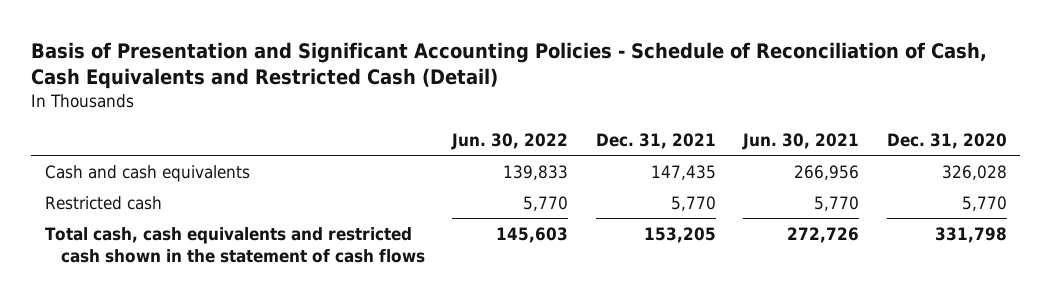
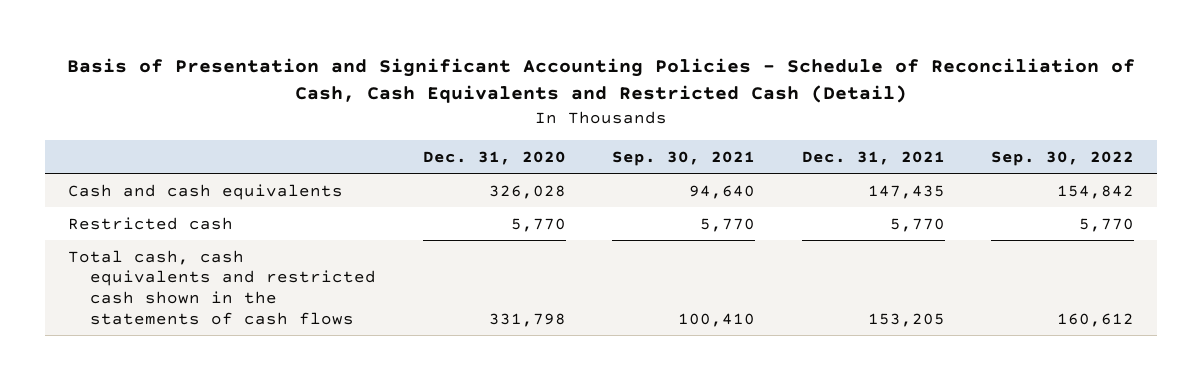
[451,133,569,151] Jun. 30, 2022 -> none
[742,133,860,151] Jun. 30, 2021 -> none
none -> [612,150,756,166] Sep. 30, 2021
none -> [991,150,1135,166] Sep. 30, 2022
[44,226,425,263] Total cash, cash equivalents and restricted cash shown in the statement of cash flows -> [67,249,377,326] Total cash, cash equivalents and restricted cash shown in the statements of cash flows

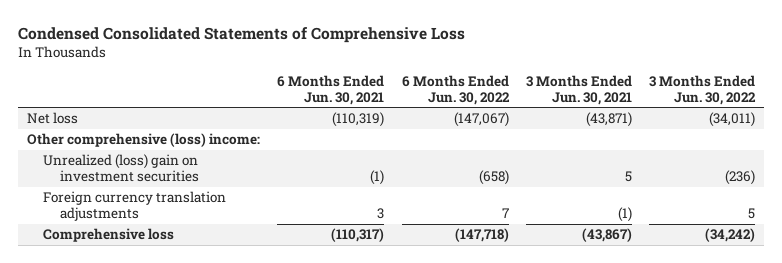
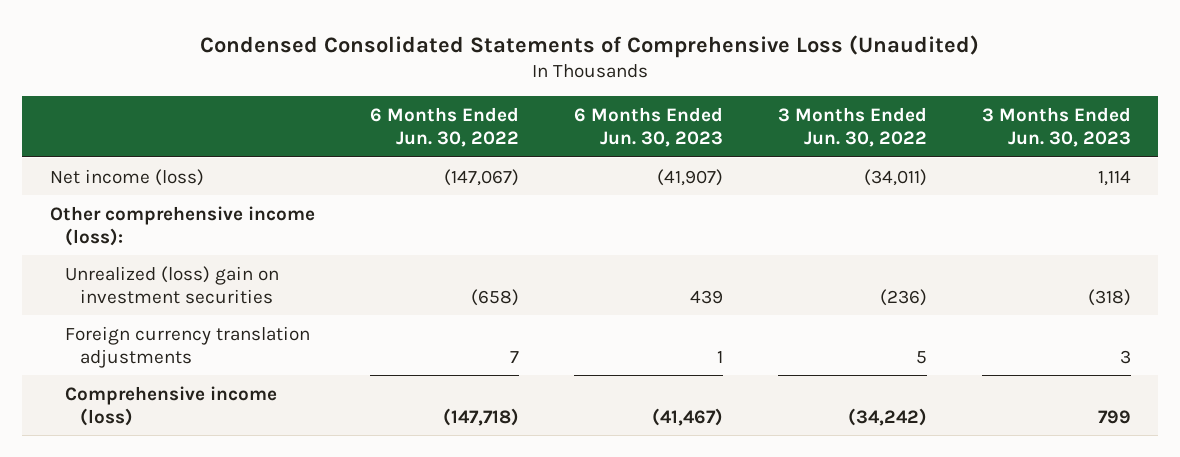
[18,27,466,44] Condensed Consolidated Statements of Comprehensive Loss -> [200,34,980,58] Condensed Consolidated Statements of Comprehensive Loss (Unaudited)
[277,74,385,105] 6 Months Ended Jun. 30, 2021 -> none
[525,74,632,105] 3 Months Ended Jun. 30, 2021 -> none
none -> [573,106,723,148] 6 Months Ended Jun. 30, 2023
none -> [981,106,1131,148] 3 Months Ended Jun. 30, 2023
[26,112,78,125] Net loss -> [49,168,204,186] Net income (loss)
[26,133,260,148] Other comprehensive (loss) income: -> [49,205,315,246] Other comprehensive income (loss):
[43,228,175,243] Comprehensive loss -> [64,385,277,426] Comprehensive income (loss)

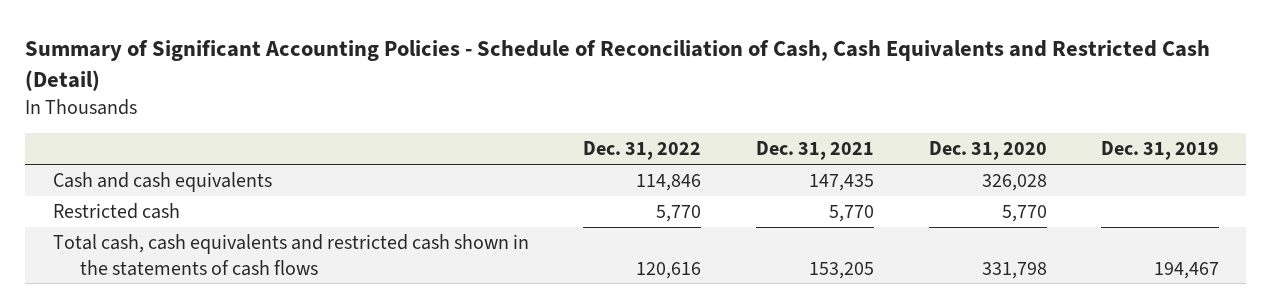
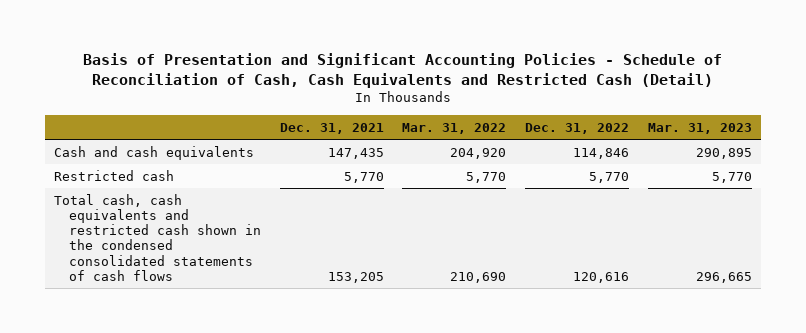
[25,40,1211,91] Summary of Significant Accounting Policies - Schedule of Reconciliation of Cash, Cash Equivalents and Restricted Cash (Detail) -> [83,53,723,89] Basis of Presentation and Significant Accounting Policies - Schedule of Reconciliation of Cash, Cash Equivalents and Restricted Cash (Detail)
[928,141,1047,161] Dec. 31, 2020 -> none
[1101,141,1220,161] Dec. 31, 2019 -> none
none -> [402,122,507,134] Mar. 31, 2022
none -> [647,122,752,134] Mar. 31, 2023
[52,233,529,276] Total cash, cash equivalents and restricted cash shown in the statements of cash flows -> [54,193,261,282] Total cash, cash equivalents and restricted cash shown in the condensed consolidated statements of cash flows

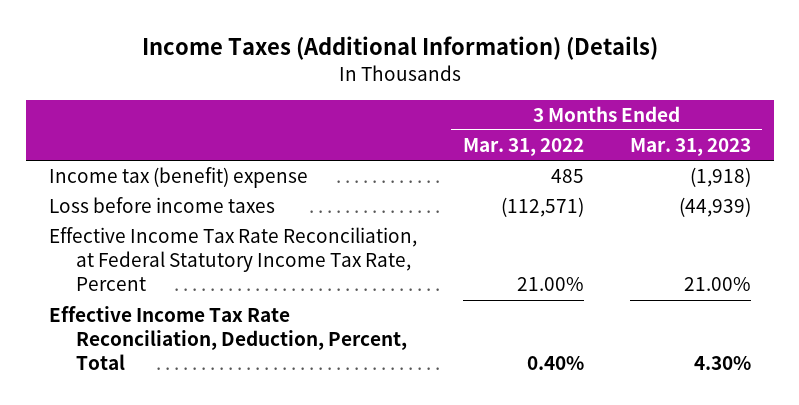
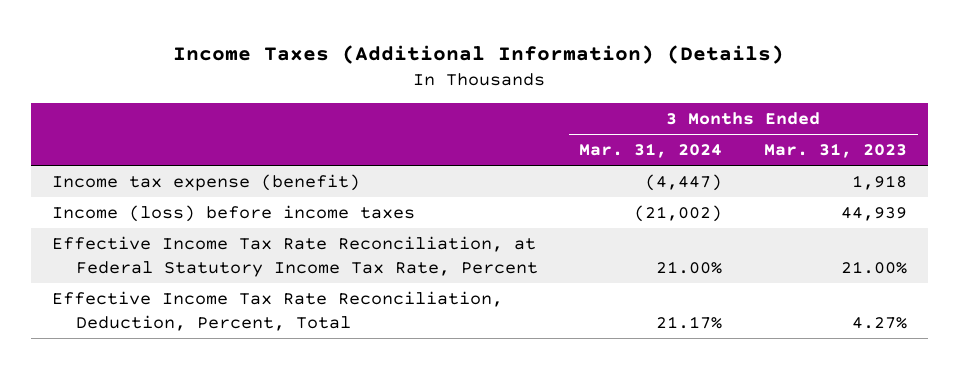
[462,138,584,157] Mar. 31, 2022 -> none
none -> [579,143,723,159] Mar. 31, 2024
[48,167,308,189] Income tax (benefit) expense -> [51,174,360,192] Income tax expense (benefit)
[689,167,751,188] (1,918) -> [852,175,908,191] 1,918
[48,197,275,214] Loss before income taxes -> [51,205,415,223] Income (loss) before income taxes
[678,197,751,218] (44,939) -> [841,207,908,222] 44,939
[693,356,751,371] 4.30% -> [852,316,908,329] 4.27%

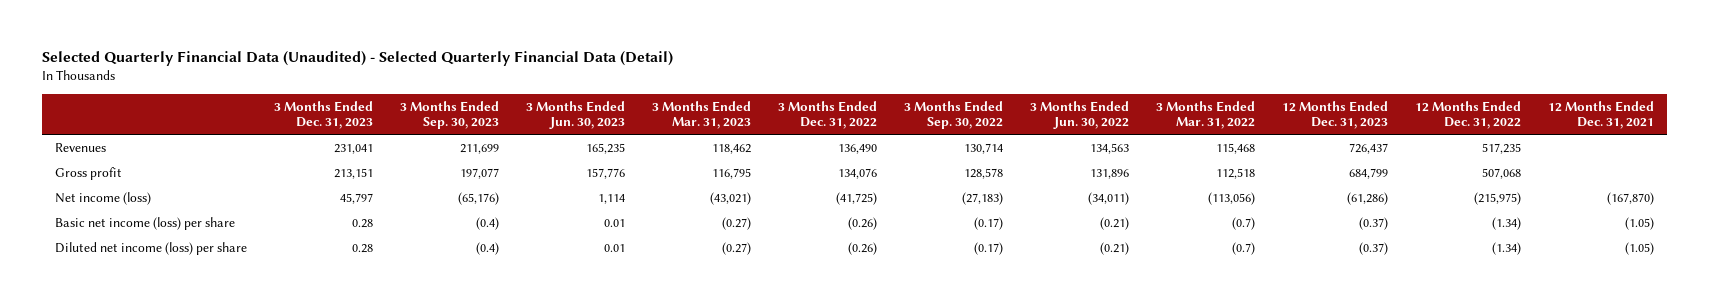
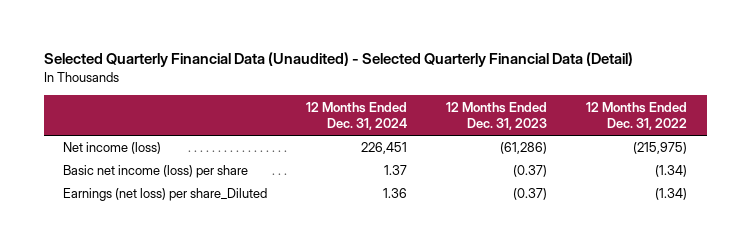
[274,100,374,130] 3 Months Ended Dec. 31, 2023 -> none
[400,100,500,130] 3 Months Ended Sep. 30, 2023 -> none
[525,100,625,130] 3 Months Ended Jun. 30, 2023 -> none
[651,100,751,130] 3 Months Ended Mar. 31, 2023 -> none
[777,100,877,130] 3 Months Ended Dec. 31, 2022 -> none
[903,100,1003,130] 3 Months Ended Sep. 30, 2022 -> none
[1029,100,1129,130] 3 Months Ended Jun. 30, 2022 -> none
[1155,100,1255,130] 3 Months Ended Mar. 31, 2022 -> none
[1547,100,1654,130] 12 Months Ended Dec. 31, 2021 -> none
none -> [306,101,408,131] 12 Months Ended Dec. 31, 2024
[55,142,107,152] Revenues -> none
[55,166,123,180] Gross profit -> none
[55,241,248,255] Diluted net income (loss) per share -> [63,188,268,202] Earnings (net loss) per share_Diluted

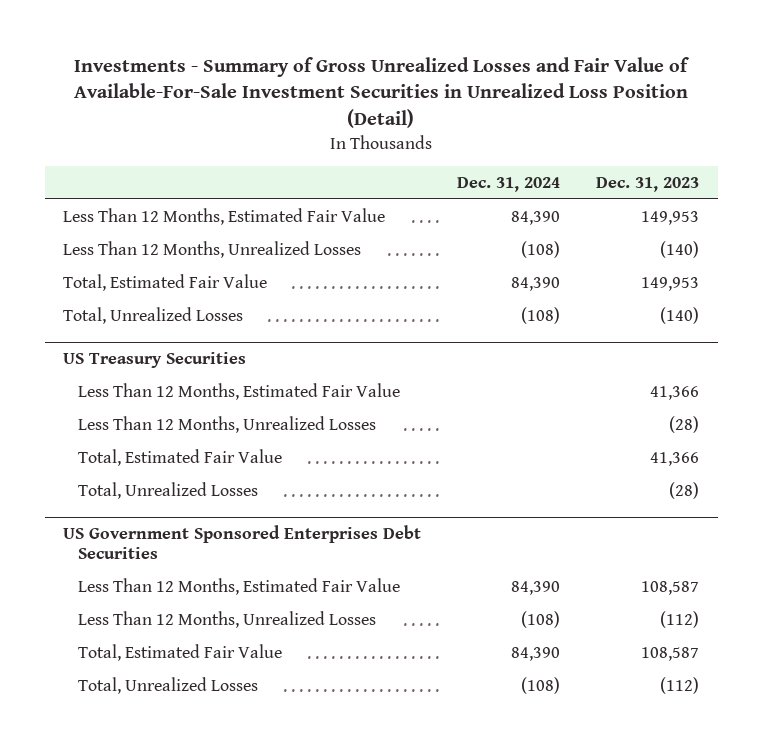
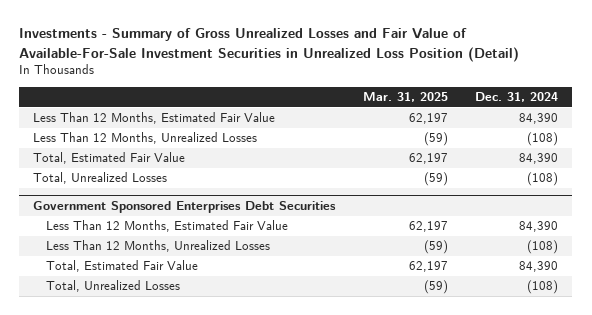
[596,176,700,192] Dec. 31, 2023 -> none
none -> [362,92,448,103] Mar. 31, 2025
[62,351,246,368] US Treasury Securities -> none
[77,382,400,400] Less Than 12 Months, Estimated Fair Value -> none
[77,415,376,433] Less Than 12 Months, Unrealized Losses -> none
[77,448,282,466] Total, Estimated Fair Value -> none
[77,481,258,499] Total, Unrealized Losses -> none
[62,524,421,559] US Government Sponsored Enterprises Debt Securities -> [33,201,337,214] Government Sponsored Enterprises Debt Securities

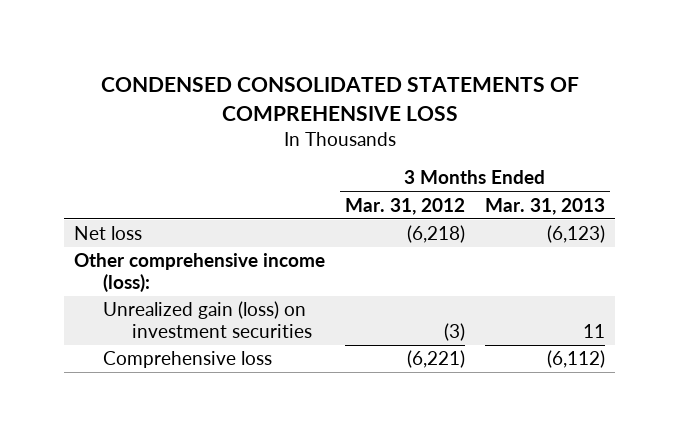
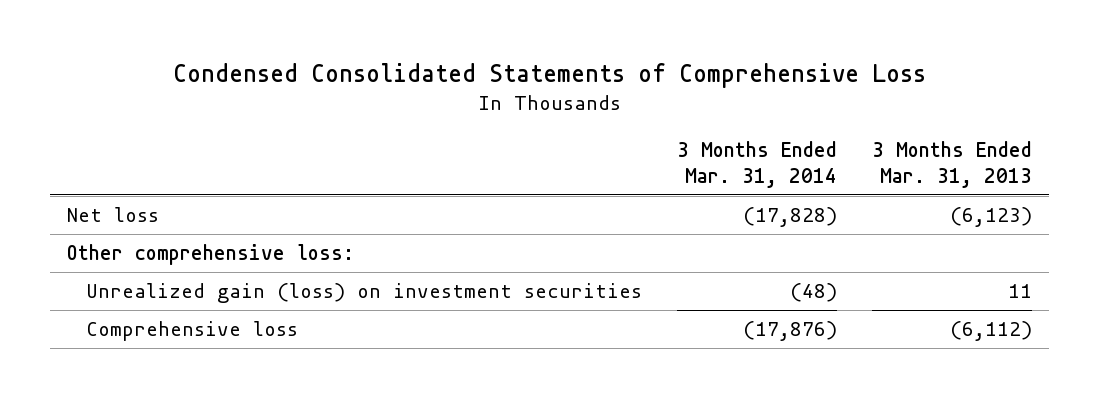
[100,77,579,121] CONDENSED CONSOLIDATED STATEMENTS OF COMPREHENSIVE LOSS -> [172,62,926,88] Condensed Consolidated Statements of Comprehensive Loss
[345,197,466,215] Mar. 31, 2012 -> none
none -> [676,140,837,188] 3 Months Ended Mar. 31, 2014
[73,253,325,293] Other comprehensive income (loss): -> [67,244,355,266] Other comprehensive loss:

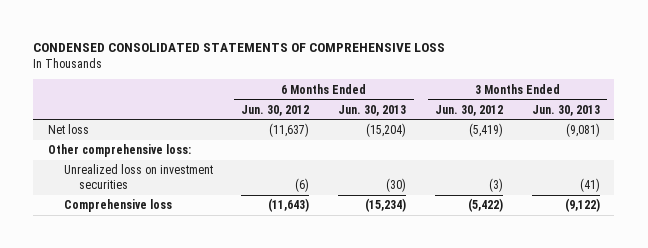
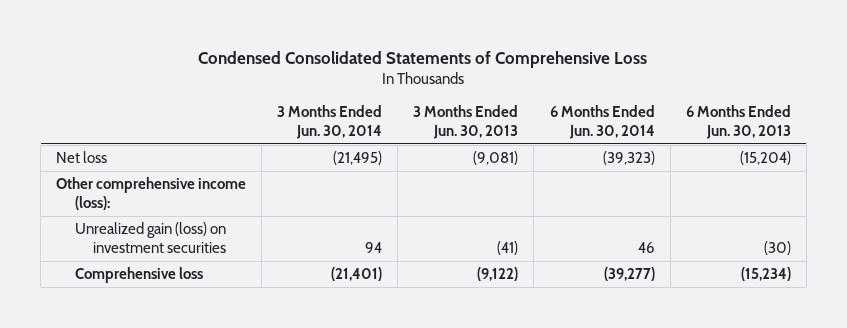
[33,42,446,52] CONDENSED CONSOLIDATED STATEMENTS OF COMPREHENSIVE LOSS -> [198,50,648,68] Condensed Consolidated Statements of Comprehensive Loss
[241,104,310,116] Jun. 30, 2012 -> none
[435,104,504,116] Jun. 30, 2012 -> none
none -> [277,104,383,139] 3 Months Ended Jun. 30, 2014
none -> [549,104,655,139] 6 Months Ended Jun. 30, 2014
[47,144,191,158] Other comprehensive loss: -> [56,177,247,211] Other comprehensive income (loss):
[63,164,213,190] Unrealized loss on investment securities -> [74,222,227,254] Unrealized gain (loss) on investment securities

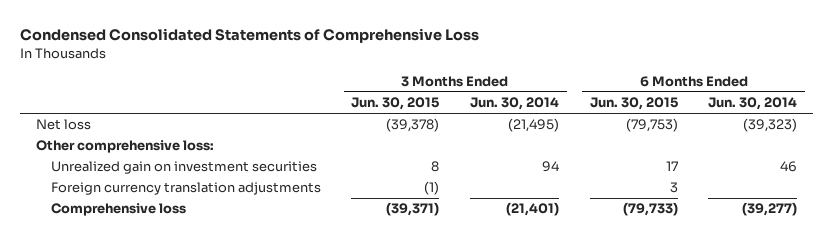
[413,104,519,139] 3 Months Ended Jun. 30, 2013 -> none
[685,104,791,139] 6 Months Ended Jun. 30, 2013 -> none
none -> [351,97,440,111] Jun. 30, 2015
none -> [589,97,678,111] Jun. 30, 2015
[56,177,247,211] Other comprehensive income (loss): -> [35,140,214,154] Other comprehensive loss:
[74,222,227,254] Unrealized gain (loss) on investment securities -> [50,161,317,175] Unrealized gain on investment securities
none -> [50,182,321,196] Foreign currency translation adjustments

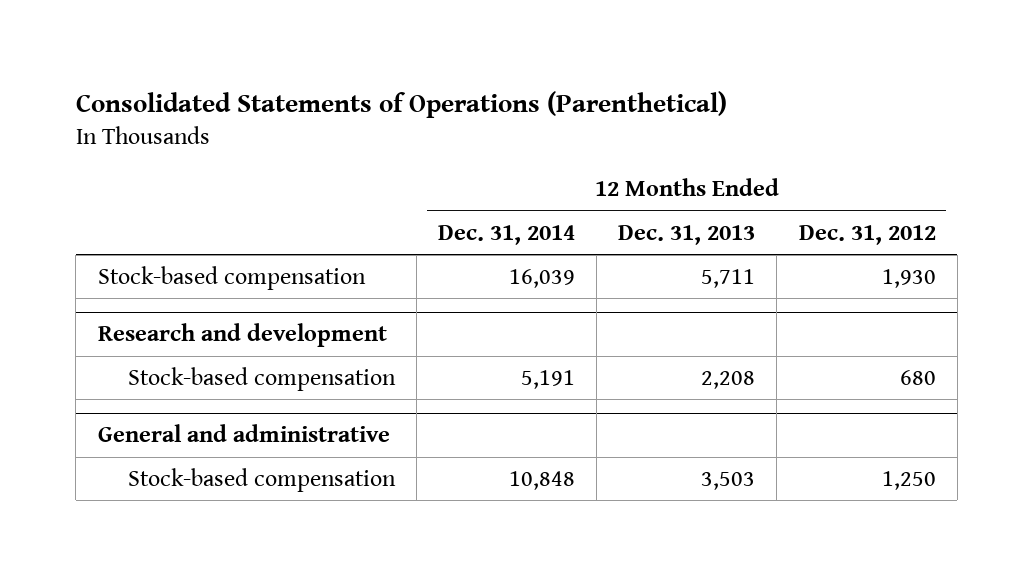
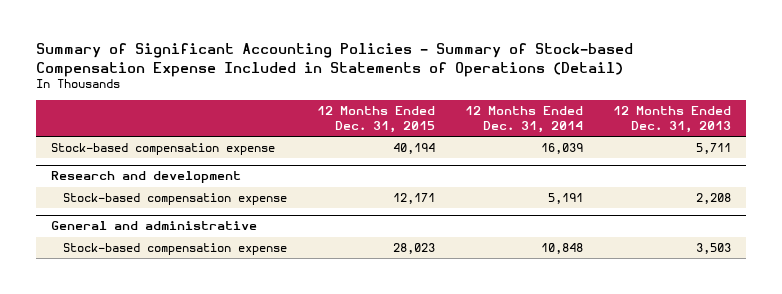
[75,91,727,119] Consolidated Statements of Operations (Parenthetical) -> [35,43,633,77] Summary of Significant Accounting Policies - Summary of Stock-based Compensation Expense Included in Statements of Operations (Detail)
[798,224,936,245] Dec. 31, 2012 -> none
none -> [316,106,435,134] 12 Months Ended Dec. 31, 2015
[97,265,366,290] Stock-based compensation -> [51,143,276,156] Stock-based compensation expense
[127,366,396,391] Stock-based compensation -> [62,193,287,206] Stock-based compensation expense
[127,467,396,492] Stock-based compensation -> [62,243,287,256] Stock-based compensation expense

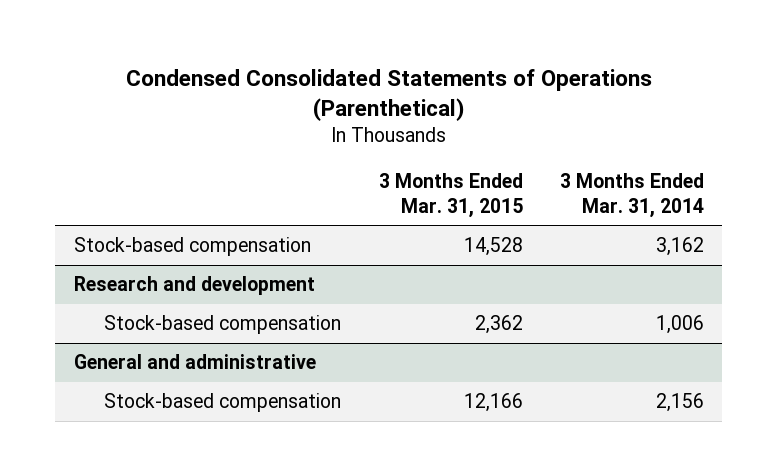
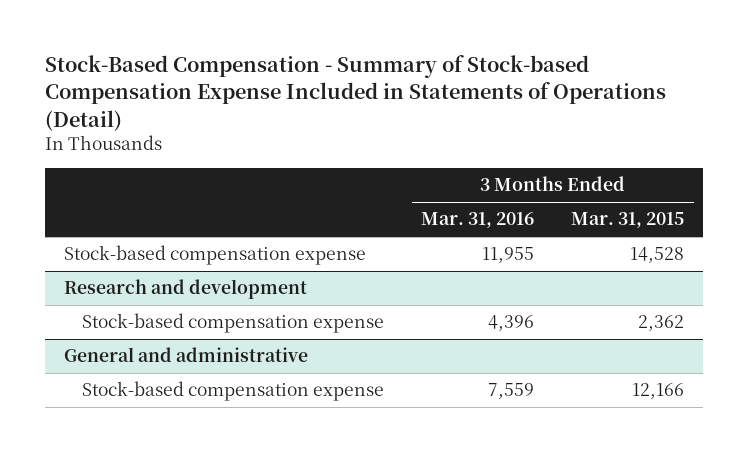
[125,68,652,121] Condensed Consolidated Statements of Operations (Parenthetical) -> [44,55,666,131] Stock-Based Compensation - Summary of Stock-based Compensation Expense Included in Statements of Operations (Detail)
[559,172,704,218] 3 Months Ended Mar. 31, 2014 -> none
none -> [421,212,535,229] Mar. 31, 2016
[74,237,312,257] Stock-based compensation -> [63,245,366,266] Stock-based compensation expense
[104,315,342,335] Stock-based compensation -> [81,313,384,334] Stock-based compensation expense
[104,393,342,413] Stock-based compensation -> [81,381,384,402] Stock-based compensation expense

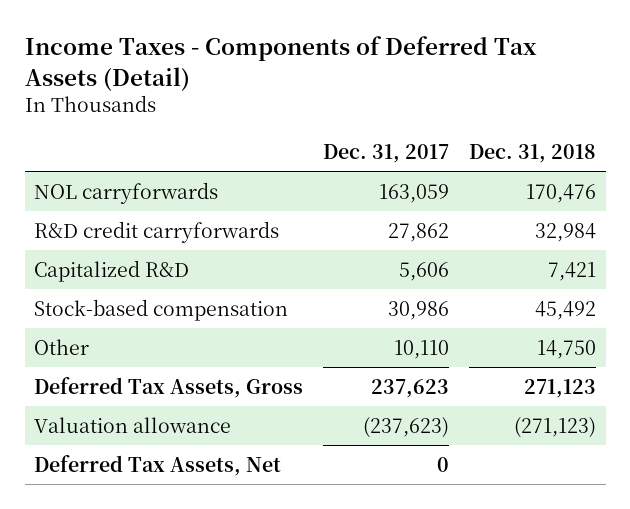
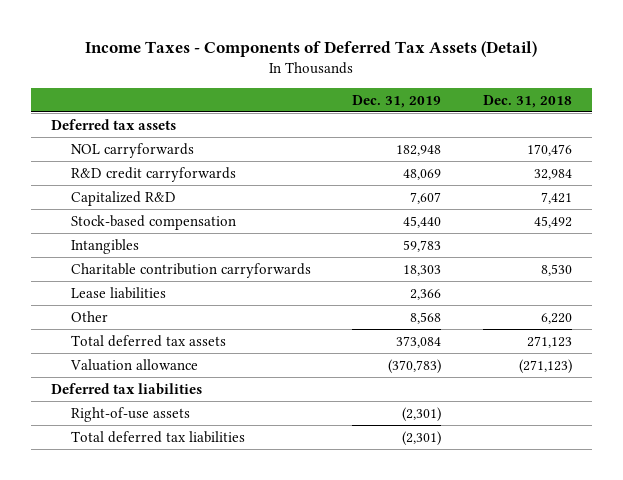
[323,143,450,163] Dec. 31, 2017 -> none
none -> [352,94,442,108] Dec. 31, 2019
none -> [51,118,177,130] Deferred tax assets
none -> [71,238,140,254] Intangibles
none -> [71,262,312,278] Charitable contribution carryforwards
none -> [71,286,167,299] Lease liabilities
[536,339,596,359] 14,750 -> [540,312,572,324] 6,220
[34,376,304,398] Deferred Tax Assets, Gross -> [71,334,227,347] Total deferred tax assets
[34,454,282,476] Deferred Tax Assets, Net -> none
none -> [51,382,203,395] Deferred tax liabilities
none -> [71,406,191,422] Right-of-use assets
none -> [71,430,246,443] Total deferred tax liabilities

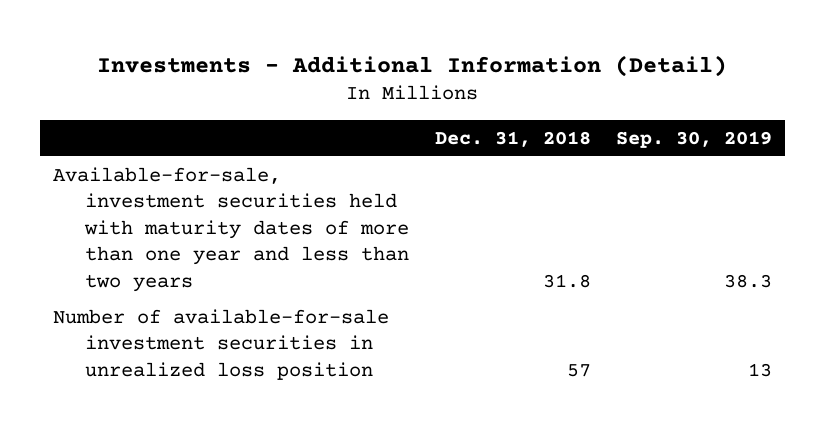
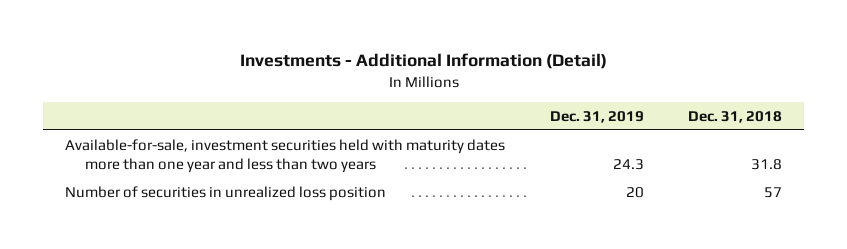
[616,130,773,148] Sep. 30, 2019 -> none
none -> [549,110,644,123] Dec. 31, 2019
[52,166,410,292] Available-for-sale, investment securities held with maturity dates of more than one year and less than two years -> [65,139,506,173] Available-for-sale, investment securities held with maturity dates more than one year and less than two years
[52,308,389,380] Number of available-for-sale investment securities in unrealized loss position -> [65,186,387,202] Number of securities in unrealized loss position

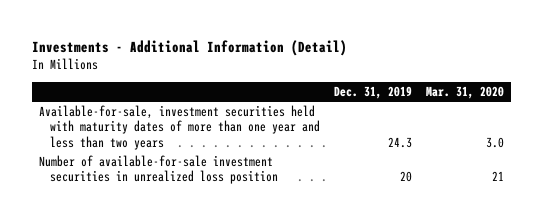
[688,110,783,123] Dec. 31, 2018 -> none
none -> [426,86,505,100] Mar. 31, 2020
[65,139,506,173] Available-for-sale, investment securities held with maturity dates more than one year and less than two years -> [39,105,321,150] Available-for-sale, investment securities held with maturity dates of more than one year and less than two years
[65,186,387,202] Number of securities in unrealized loss position -> [39,155,279,185] Number of available-for-sale investment securities in unrealized loss position

